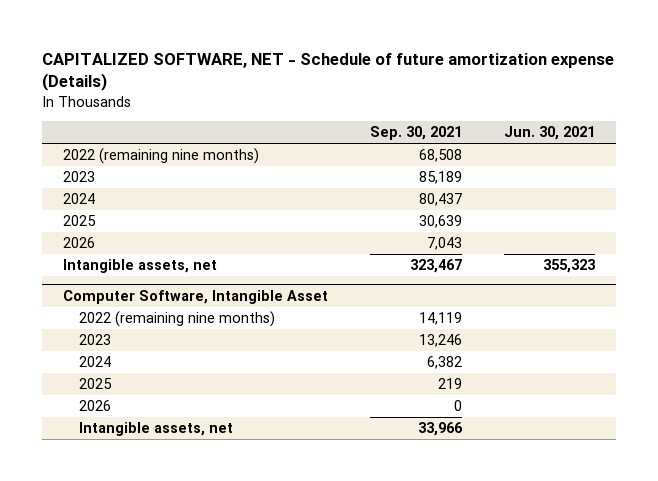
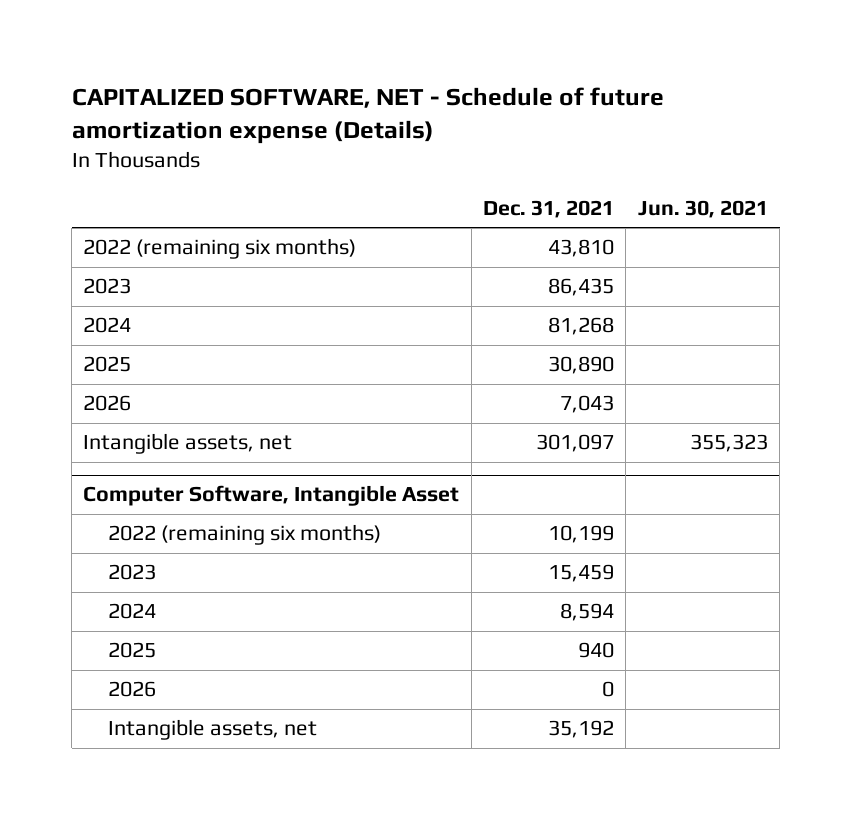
[370,126,463,141] Sep. 30, 2021 -> none
none -> [483,199,615,218] Dec. 31, 2021
[63,148,260,165] 2022 (remaining nine months) -> [83,238,357,260] 2022 (remaining six months)
[78,311,275,328] 2022 (remaining nine months) -> [107,524,381,546] 2022 (remaining six months)

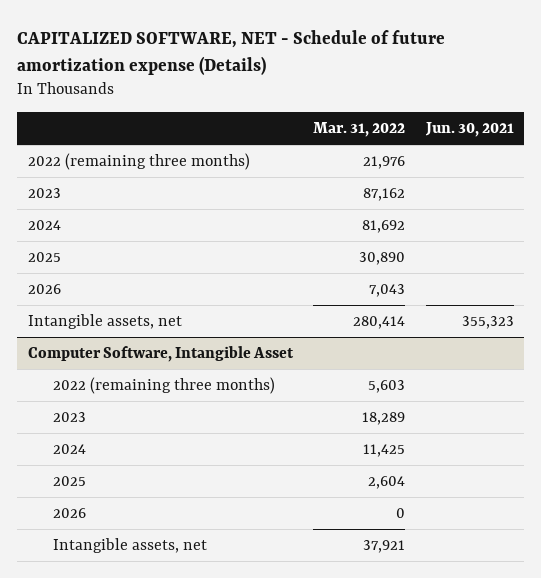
[483,199,615,218] Dec. 31, 2021 -> none
none -> [313,121,406,137] Mar. 31, 2022
[83,238,357,260] 2022 (remaining six months) -> [27,153,250,171] 2022 (remaining three months)
[107,524,381,546] 2022 (remaining six months) -> [53,377,276,395] 2022 (remaining three months)

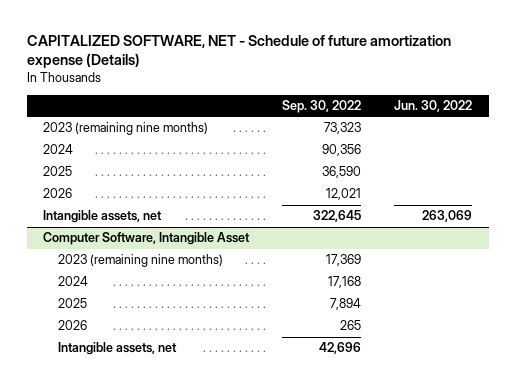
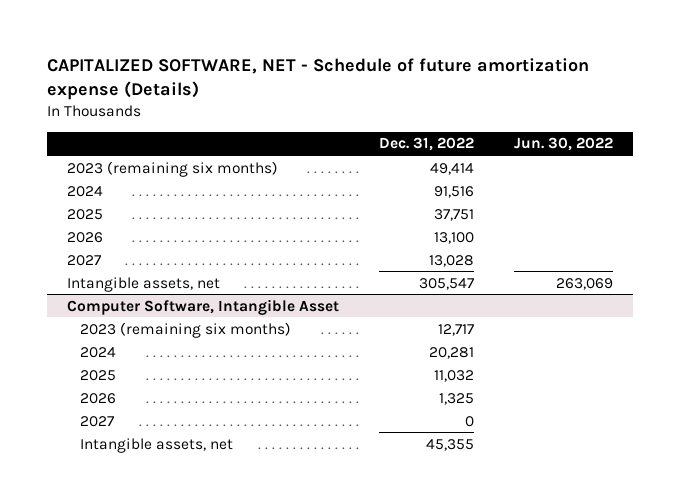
[282,100,362,114] Sep. 30, 2022 -> none
none -> [378,137,474,152] Dec. 31, 2022
[43,122,209,136] 2023 (remaining nine months) -> [66,160,278,177] 2023 (remaining six months)
none -> [66,254,101,266] 2027
[58,254,224,268] 2023 (remaining nine months) -> [79,321,291,338] 2023 (remaining six months)
none -> [79,415,114,427] 2027

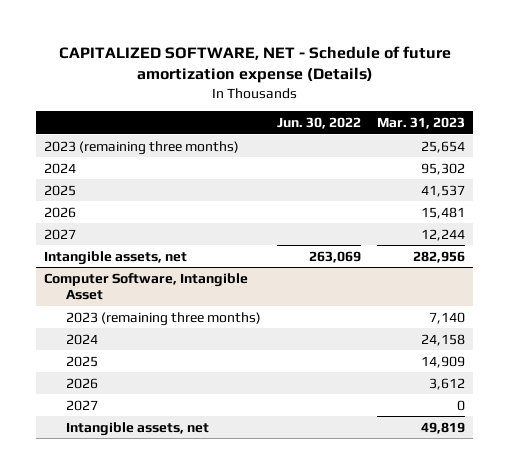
[378,137,474,152] Dec. 31, 2022 -> none
none -> [376,116,465,129] Mar. 31, 2023
[66,160,278,177] 2023 (remaining six months) -> [44,140,240,155] 2023 (remaining three months)
[79,321,291,338] 2023 (remaining six months) -> [65,311,261,326] 2023 (remaining three months)

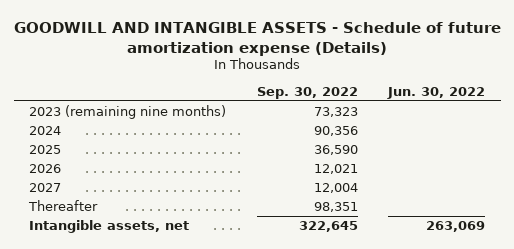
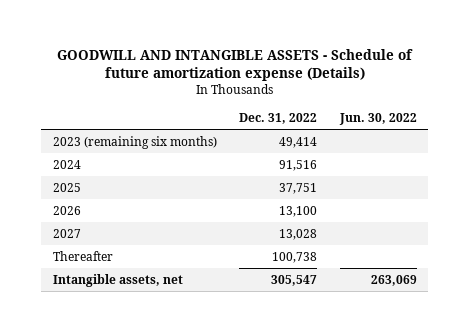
[256,87,358,100] Sep. 30, 2022 -> none
none -> [239,113,318,125] Dec. 31, 2022
[28,105,226,120] 2023 (remaining nine months) -> [52,135,217,149] 2023 (remaining six months)

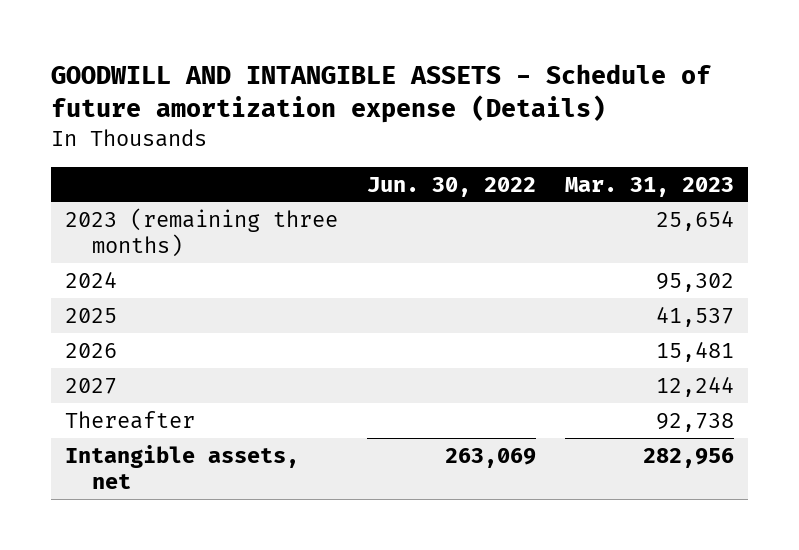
[239,113,318,125] Dec. 31, 2022 -> none
none -> [564,176,734,197] Mar. 31, 2023
[52,135,217,149] 2023 (remaining six months) -> [65,207,339,258] 2023 (remaining three months)

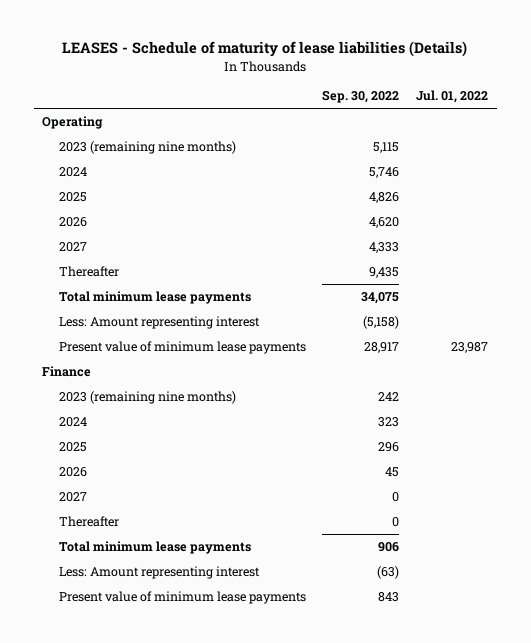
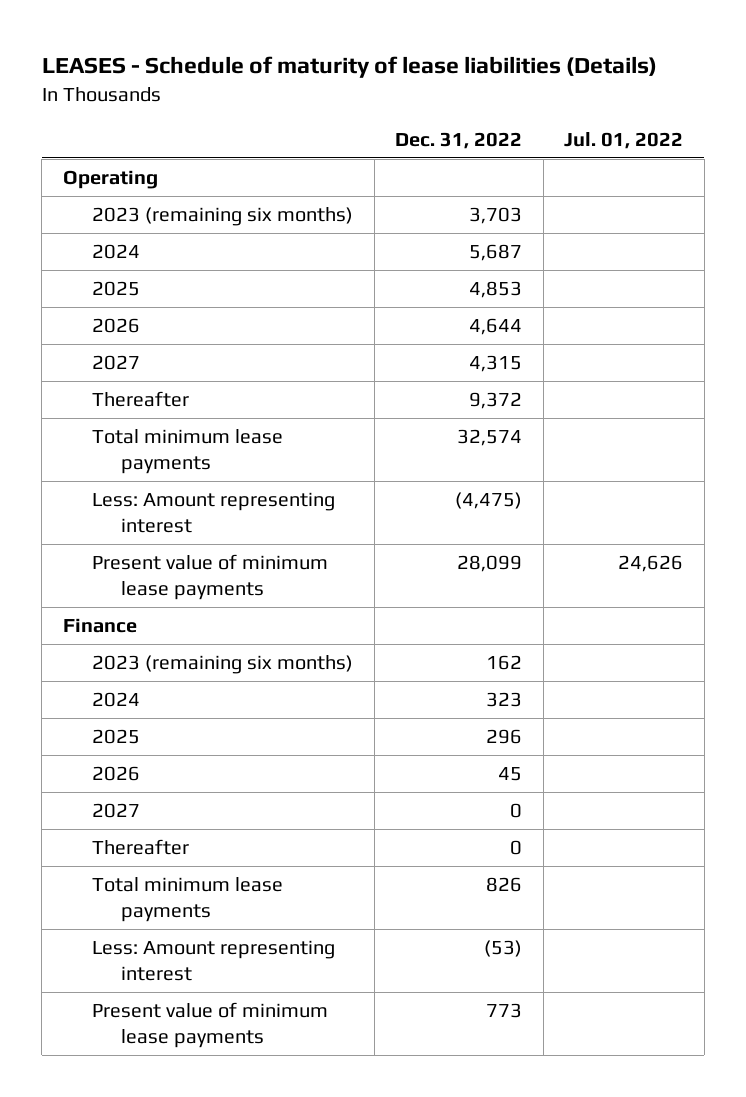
[322,90,400,104] Sep. 30, 2022 -> none
none -> [395,131,523,149] Dec. 31, 2022
[58,141,236,155] 2023 (remaining nine months) -> [92,207,354,227] 2023 (remaining six months)
[451,342,489,354] 23,987 -> [618,555,684,573] 24,626
[58,391,236,405] 2023 (remaining nine months) -> [92,655,354,675] 2023 (remaining six months)

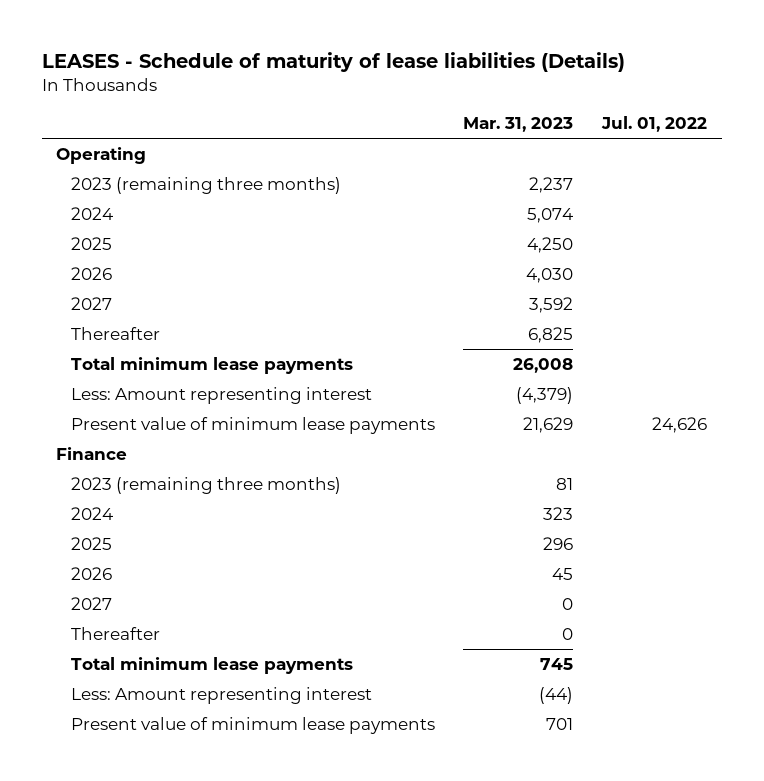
[395,131,523,149] Dec. 31, 2022 -> none
none -> [463,117,574,133] Mar. 31, 2023
[92,207,354,227] 2023 (remaining six months) -> [70,176,341,194] 2023 (remaining three months)
[92,655,354,675] 2023 (remaining six months) -> [70,476,341,494] 2023 (remaining three months)

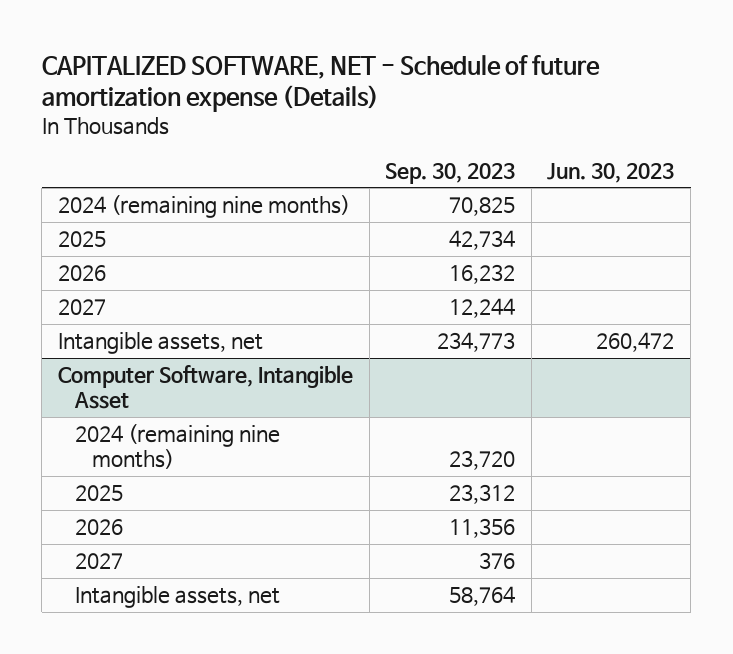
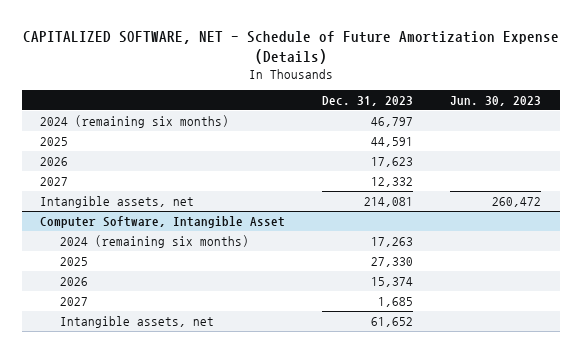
[41,54,600,113] CAPITALIZED SOFTWARE, NET - Schedule of future amortization expense (Details) -> [22,31,559,64] CAPITALIZED SOFTWARE, NET - Schedule of Future Amortization Expense (Details)
[385,162,516,184] Sep. 30, 2023 -> none
none -> [322,95,414,106] Dec. 31, 2023
[58,195,351,219] 2024 (remaining nine months) -> [40,114,230,128] 2024 (remaining six months)
[75,424,281,469] 2024 (remaining nine months) -> [59,234,249,248] 2024 (remaining six months)

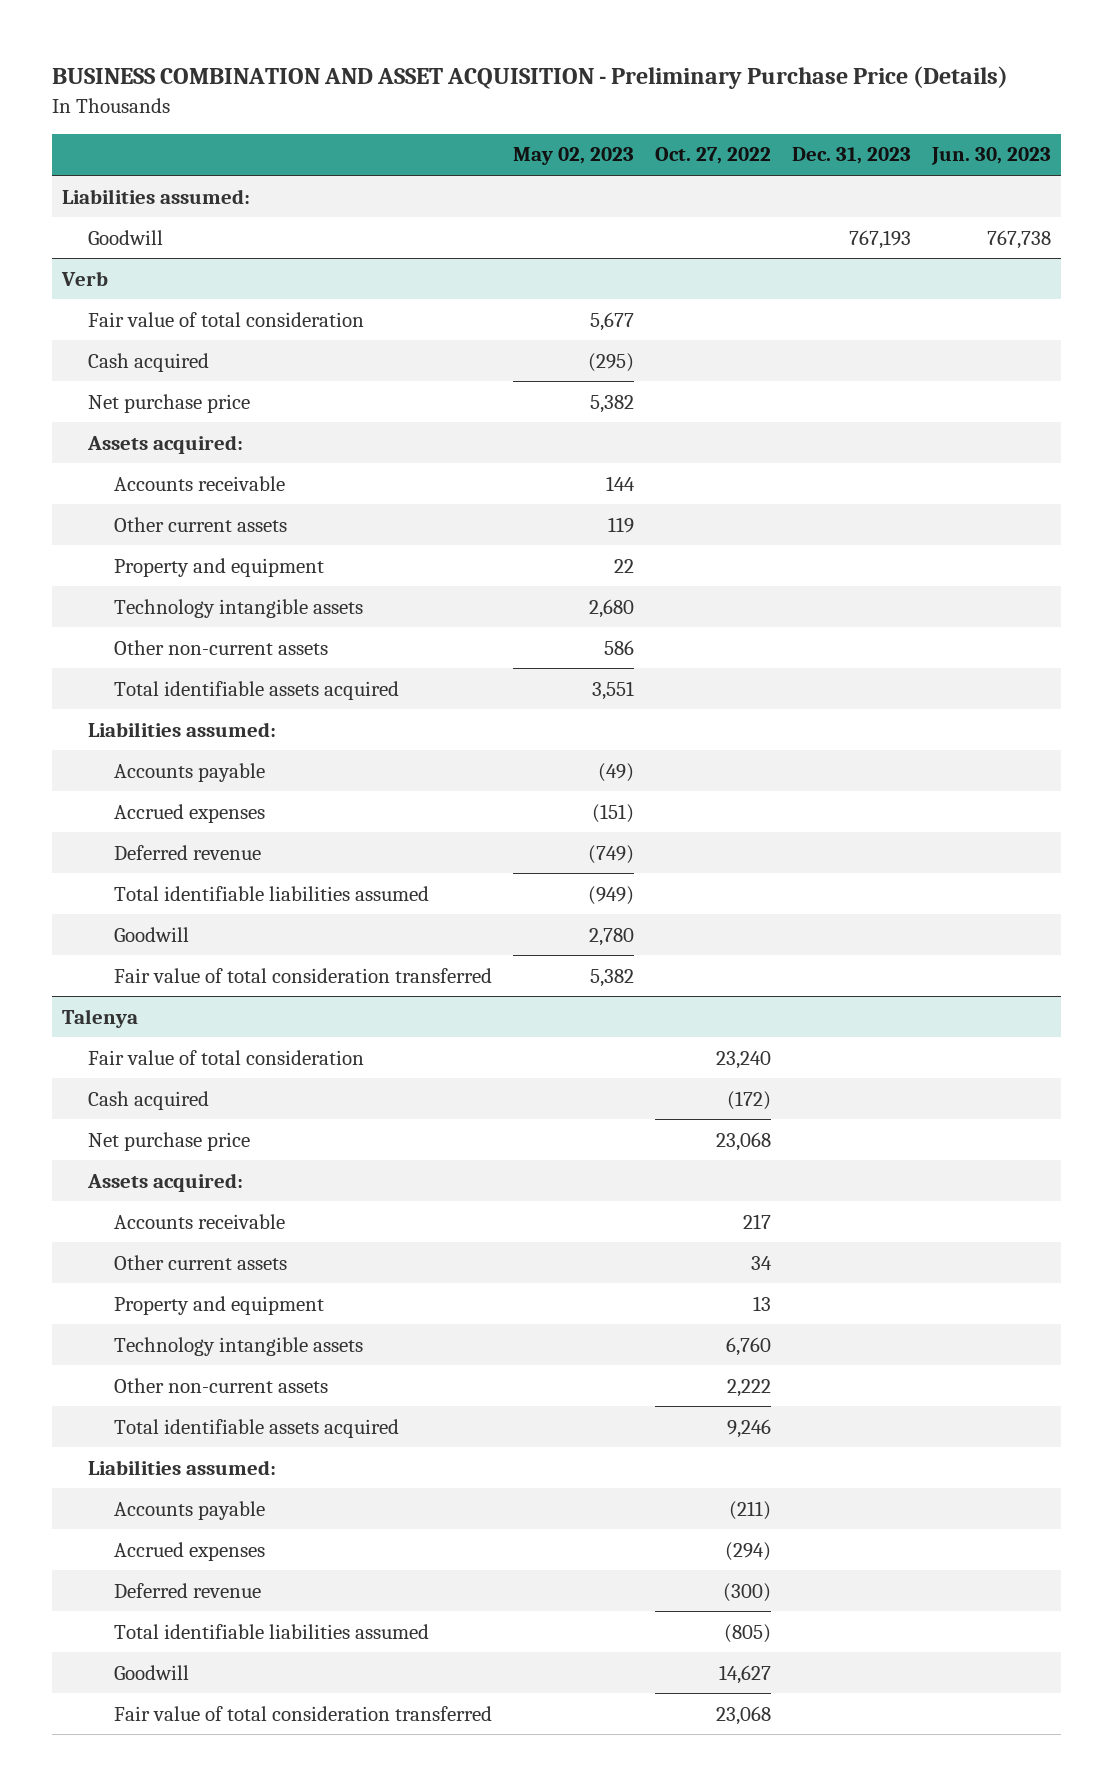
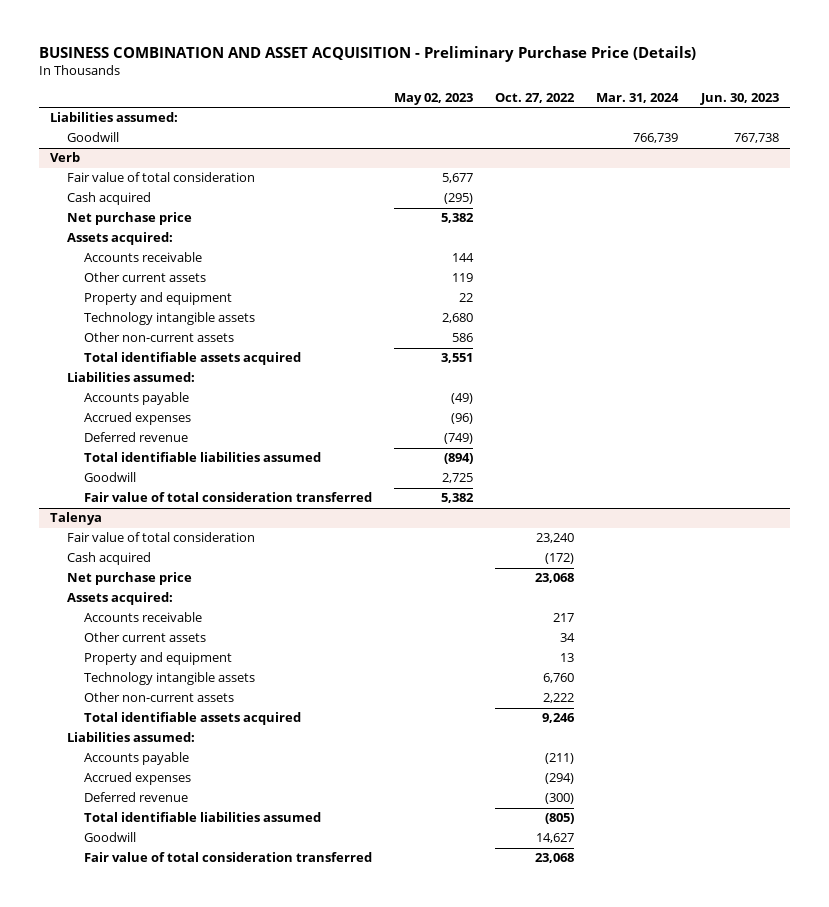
[792,147,912,165] Dec. 31, 2023 -> none
none -> [596,92,680,103] Mar. 31, 2024
[592,803,635,823] (151) -> [451,413,474,425] (96)
[588,885,635,905] (949) -> [444,453,474,465] (894)
[589,927,635,946] 2,780 -> [442,473,474,484] 2,725

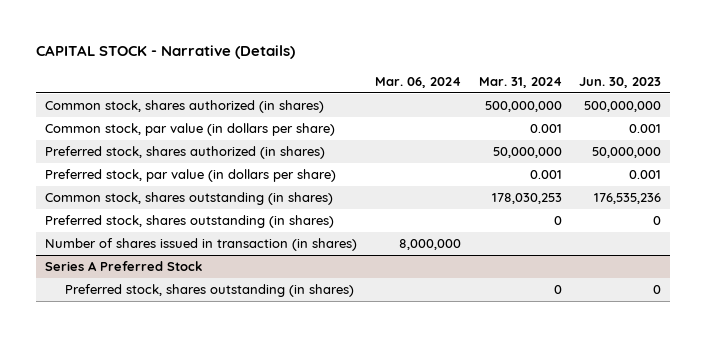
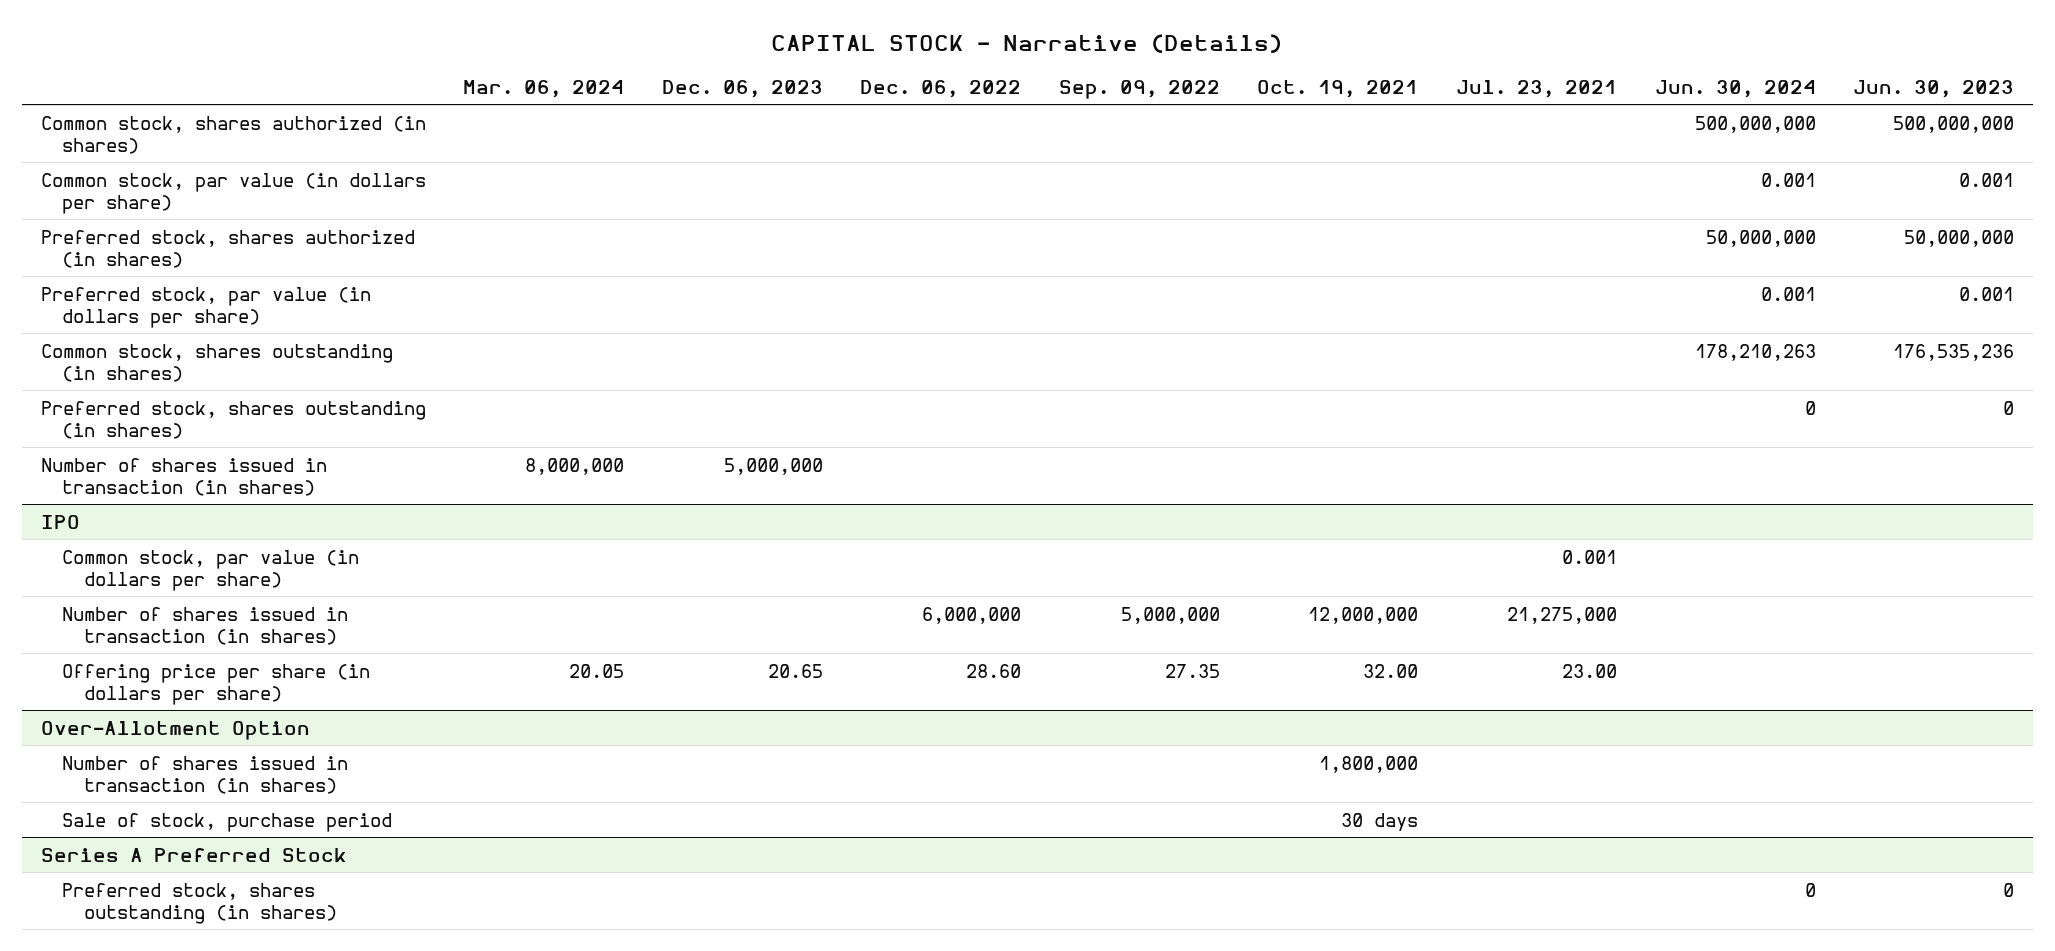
[478,76,562,88] Mar. 31, 2024 -> none
none -> [661,80,823,99] Dec. 06, 2023
none -> [860,80,1022,99] Dec. 06, 2022
none -> [1058,80,1220,100] Sep. 09, 2022
none -> [1257,80,1419,99] Oct. 19, 2021
none -> [1456,80,1618,99] Jul. 23, 2021
none -> [1654,80,1816,99] Jun. 30, 2024
none -> [40,514,80,529] IPO
none -> [62,549,360,592] Common stock, par value (in dollars per share)
none -> [62,606,349,646] Number of shares issued in transaction (in shares)
none -> [62,663,371,706] Offering price per share (in dollars per share)
none -> [40,720,310,740] Over-Allotment Option
none -> [62,755,349,795] Number of shares issued in transaction (in shares)
none -> [62,812,393,832] Sale of stock, purchase period

